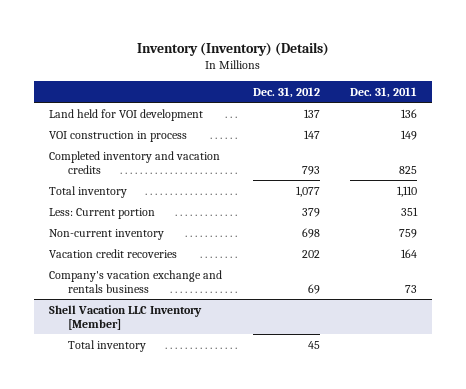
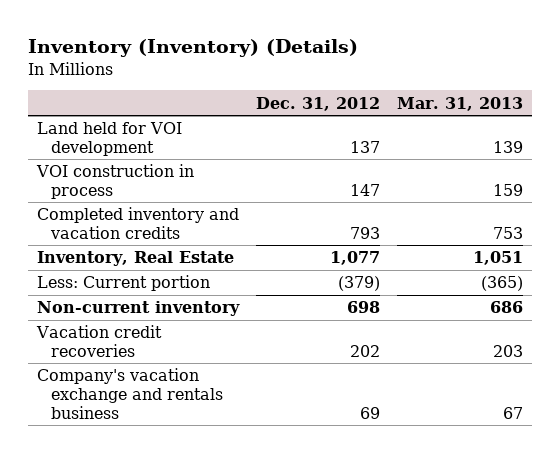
[350,86,418,98] Dec. 31, 2011 -> none
none -> [397,96,524,111] Mar. 31, 2013
[48,185,127,198] Total inventory -> [36,251,234,267] Inventory, Real Estate
[301,207,320,217] 379 -> [337,276,380,292] (379)
[48,304,202,330] Shell Vacation LLC Inventory [Member] -> none
[67,339,146,352] Total inventory -> none

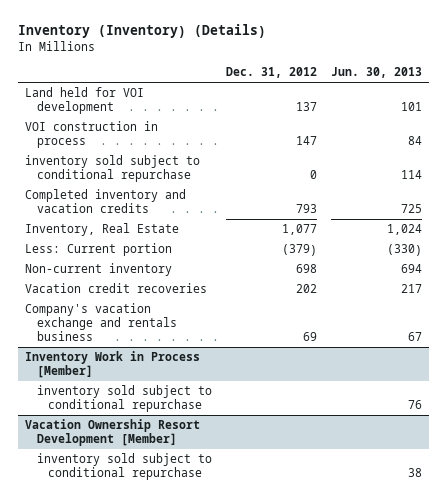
[397,96,524,111] Mar. 31, 2013 -> none
none -> [331,67,423,79] Jun. 30, 2013
none -> [24,155,200,183] inventory sold subject to conditional repurchase
none -> [24,351,200,379] Inventory Work in Process [Member]
none -> [36,385,212,413] inventory sold subject to conditional repurchase
none -> [24,419,200,447] Vacation Ownership Resort Development [Member]
none -> [36,453,212,481] inventory sold subject to conditional repurchase

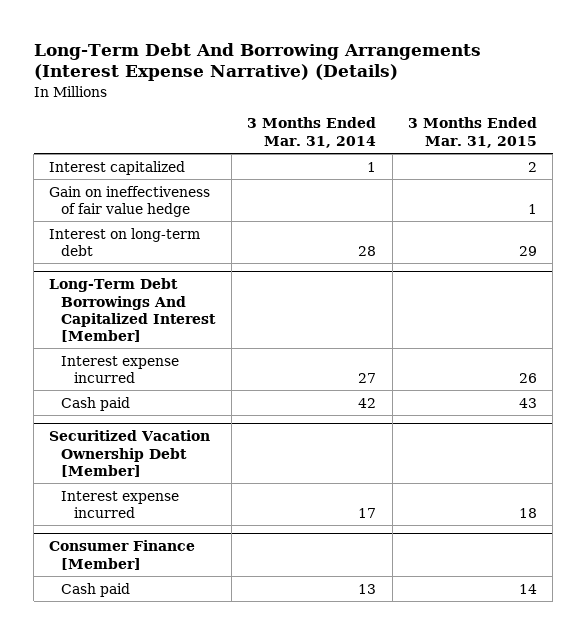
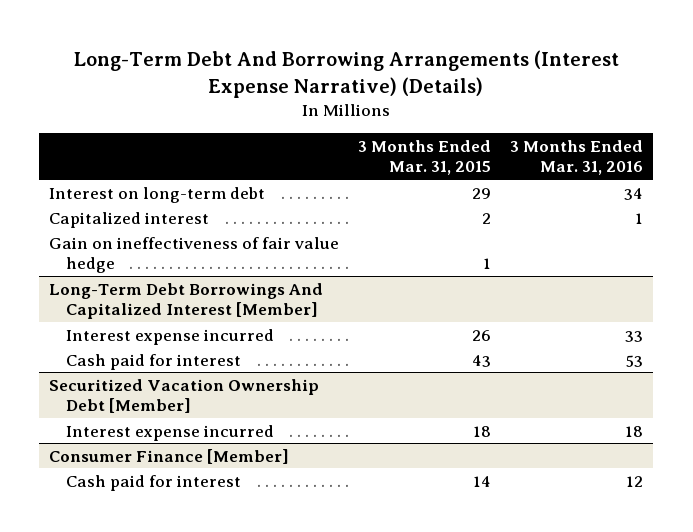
[247,117,377,148] 3 Months Ended Mar. 31, 2014 -> none
none -> [510,139,644,176] 3 Months Ended Mar. 31, 2016
[49,160,186,175] Interest capitalized -> none
none -> [49,211,210,228] Capitalized interest
[49,185,211,217] Gain on ineffectiveness of fair value hedge -> [49,236,340,274] Gain on ineffectiveness of fair value hedge
[61,396,131,411] Cash paid -> [65,353,241,370] Cash paid for interest
[61,582,131,597] Cash paid -> [65,474,241,491] Cash paid for interest

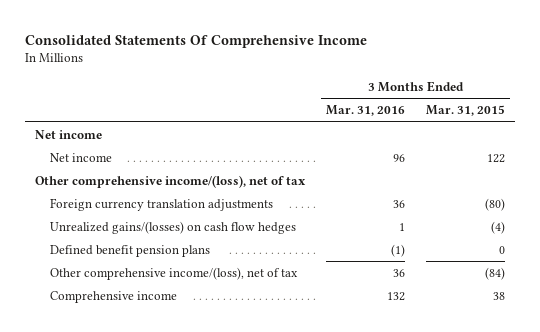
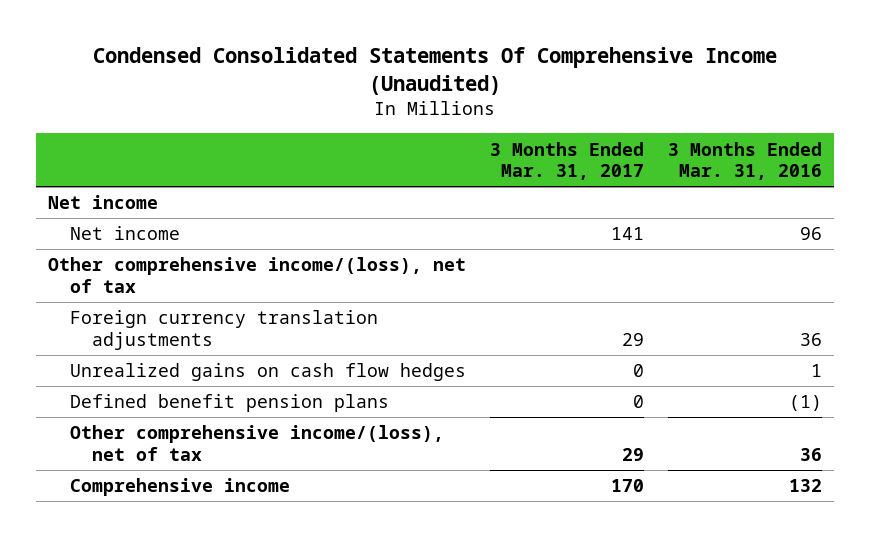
[24,34,367,48] Consolidated Statements Of Comprehensive Income -> [92,47,777,96] Condensed Consolidated Statements Of Comprehensive Income (Unaudited)
[425,105,505,117] Mar. 31, 2015 -> none
none -> [490,141,645,181] 3 Months Ended Mar. 31, 2017
[50,220,297,234] Unrealized gains/(losses) on cash flow hedges -> [69,363,466,382] Unrealized gains on cash flow hedges

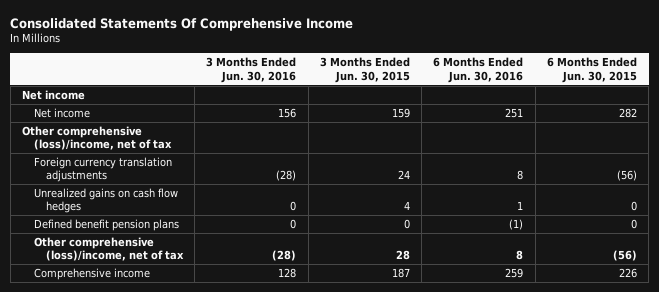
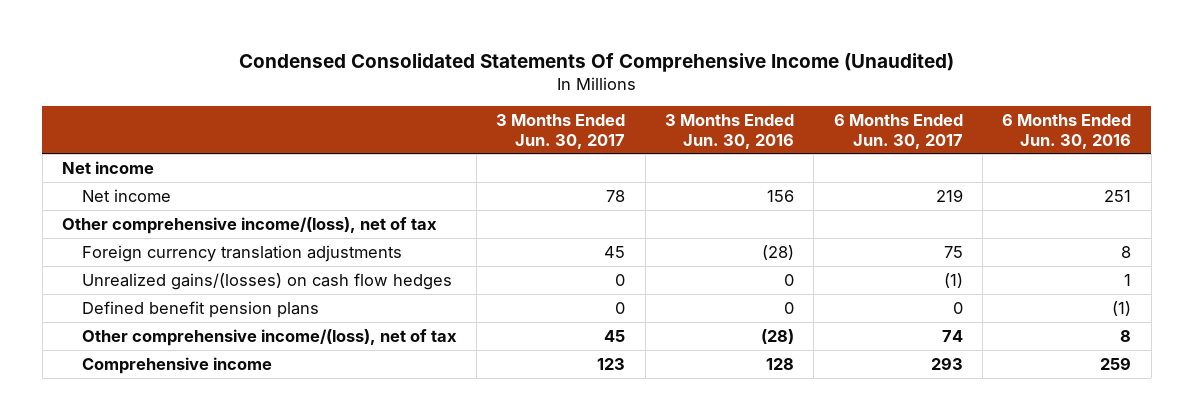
[10,17,354,31] Consolidated Statements Of Comprehensive Income -> [238,52,954,72] Condensed Consolidated Statements Of Comprehensive Income (Unaudited)
[319,57,410,83] 3 Months Ended Jun. 30, 2015 -> none
[546,57,637,83] 6 Months Ended Jun. 30, 2015 -> none
none -> [496,113,626,149] 3 Months Ended Jun. 30, 2017
none -> [833,113,963,149] 6 Months Ended Jun. 30, 2017
[22,126,173,151] Other comprehensive (loss)/income, net of tax -> [62,216,438,234] Other comprehensive income/(loss), net of tax
[34,188,179,214] Unrealized gains on cash flow hedges -> [81,272,452,290] Unrealized gains/(losses) on cash flow hedges
[34,237,184,262] Other comprehensive (loss)/income, net of tax -> [81,328,457,346] Other comprehensive income/(loss), net of tax

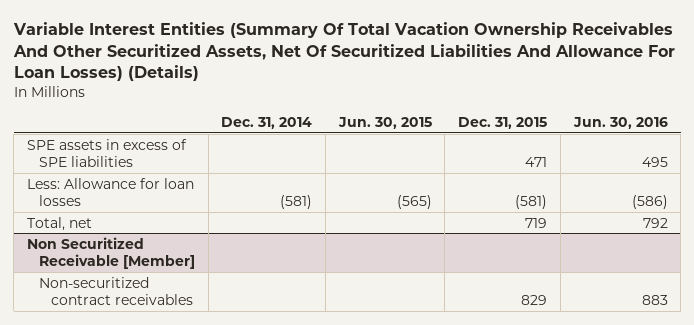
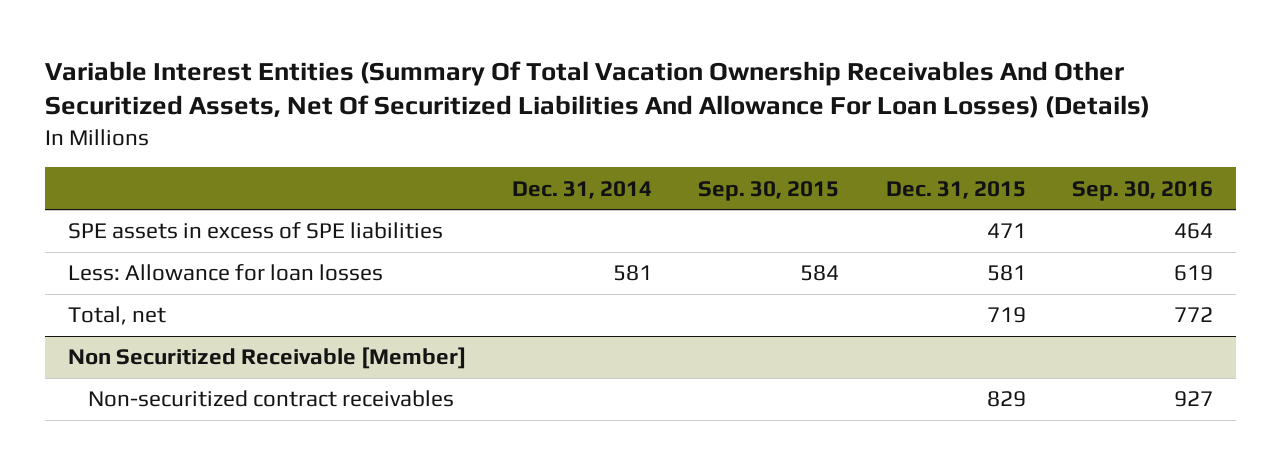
[337,116,432,129] Jun. 30, 2015 -> none
[572,116,668,129] Jun. 30, 2016 -> none
none -> [698,180,840,201] Sep. 30, 2015
none -> [1072,180,1214,201] Sep. 30, 2016
[280,195,313,210] (581) -> [613,265,653,282] 581
[515,195,548,210] (581) -> [986,265,1026,282] 581

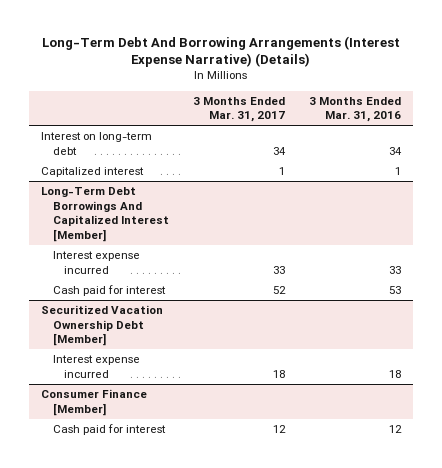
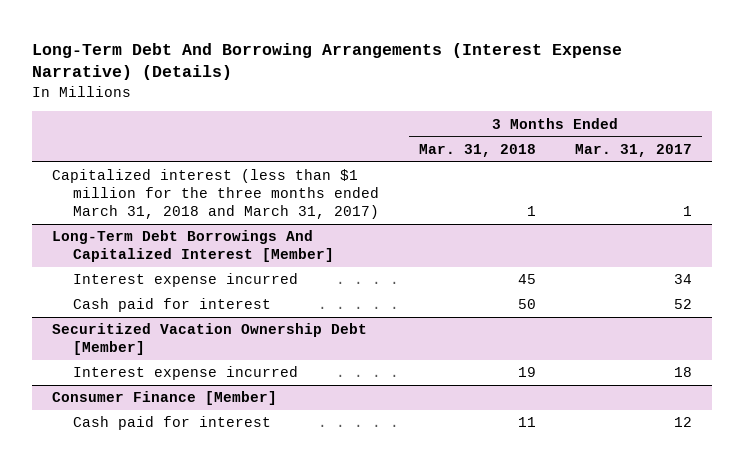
[309,96,402,123] 3 Months Ended Mar. 31, 2016 -> none
none -> [418,144,536,158] Mar. 31, 2018
[41,132,153,155] Interest on long-term debt -> none
[41,167,145,178] Capitalized interest -> [51,169,380,219] Capitalized interest (less than $1 million for the three months ended March 31, 2018 and March 31, 2017)
[272,265,285,274] 33 -> [673,274,692,285] 34

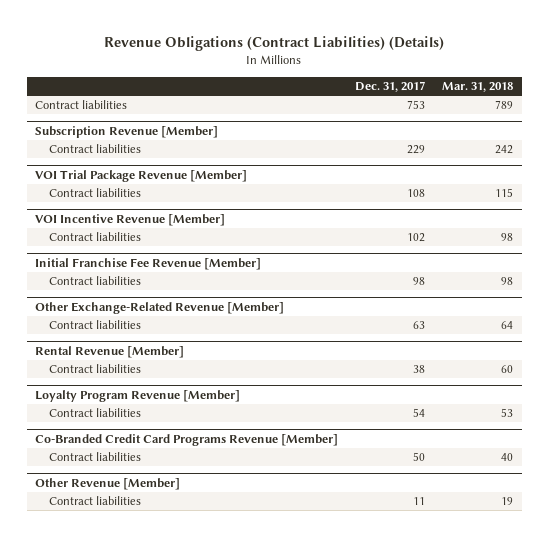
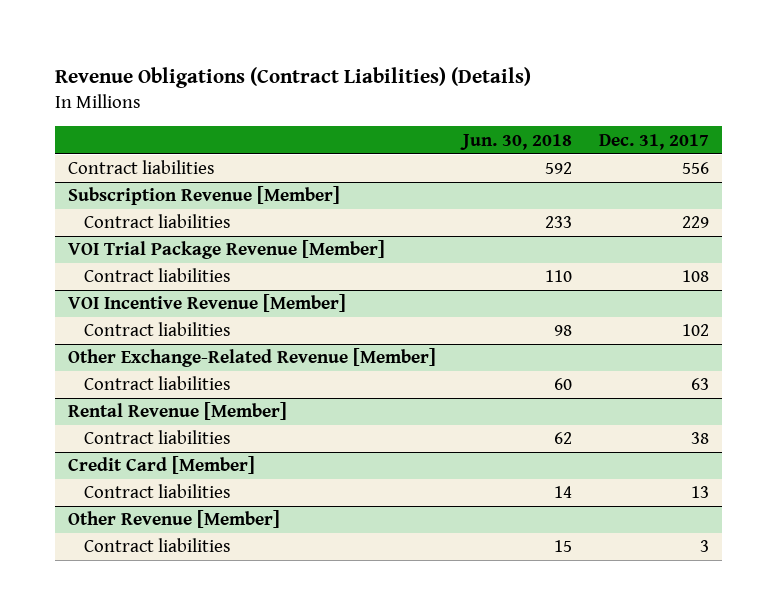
[442,82,514,93] Mar. 31, 2018 -> none
none -> [460,133,573,150] Jun. 30, 2018
[407,100,426,110] 753 -> [681,162,709,175] 556
[35,257,262,270] Initial Franchise Fee Revenue [Member] -> none
[48,276,141,286] Contract liabilities -> none
[35,389,241,402] Loyalty Program Revenue [Member] -> none
[35,433,339,446] Co-Branded Credit Card Programs Revenue [Member] -> none
[48,452,141,462] Contract liabilities -> none
none -> [68,456,256,475] Credit Card [Member]
[413,408,426,418] 54 -> [690,486,709,499] 13
[413,497,426,506] 11 -> [699,540,709,553] 3

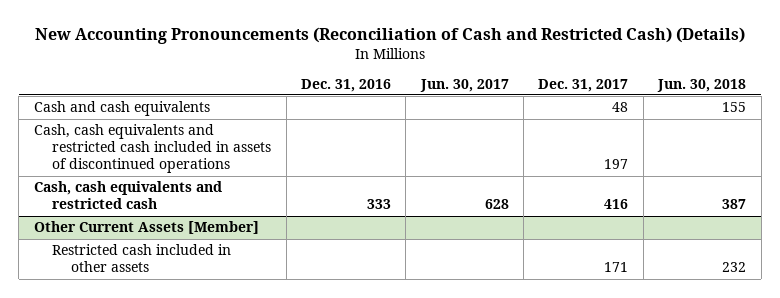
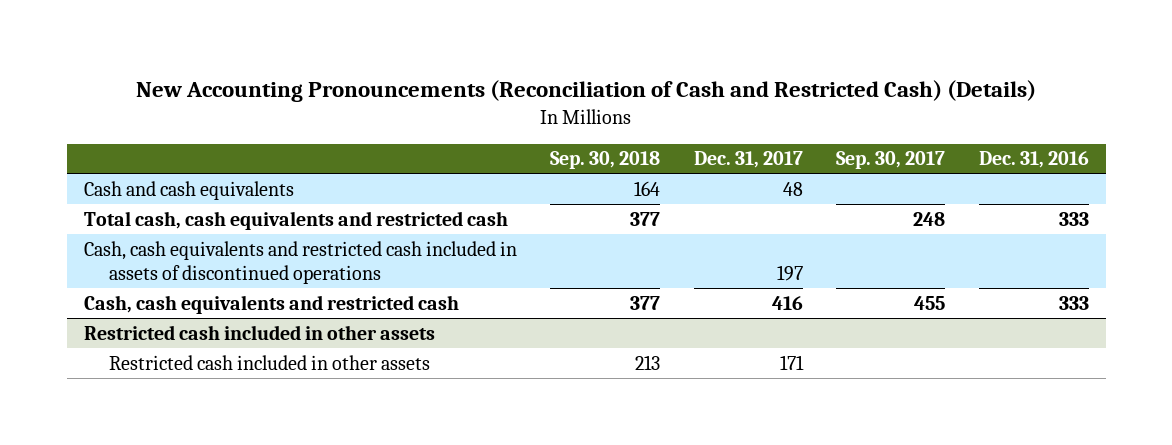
[419,78,509,92] Jun. 30, 2017 -> none
[657,78,747,92] Jun. 30, 2018 -> none
none -> [550,151,661,170] Sep. 30, 2018
none -> [836,151,946,170] Sep. 30, 2017
none -> [83,210,508,230] Total cash, cash equivalents and restricted cash
[33,221,259,235] Other Current Assets [Member] -> [83,324,435,340] Restricted cash included in other assets

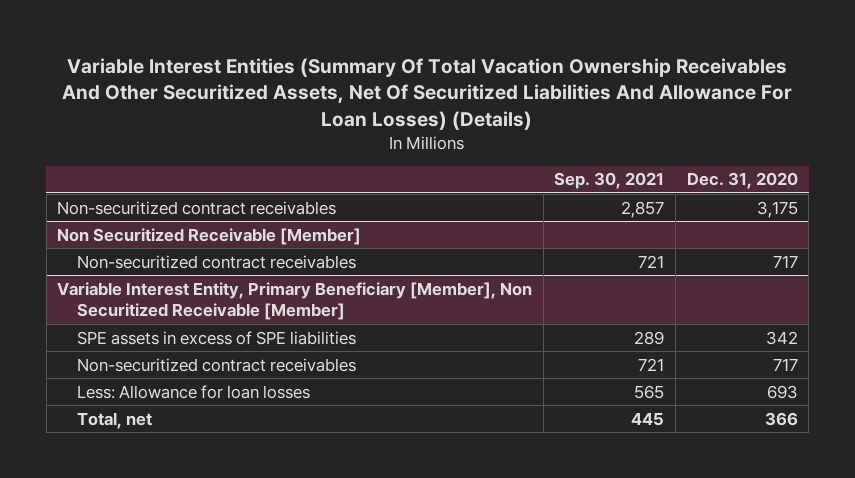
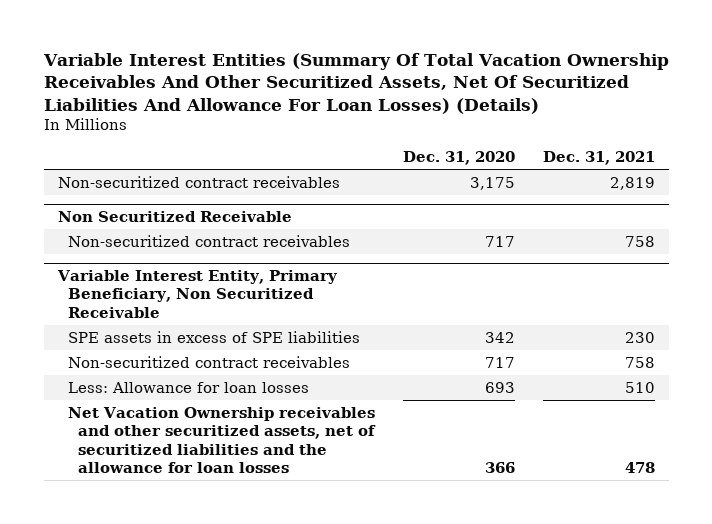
[554,172,665,190] Sep. 30, 2021 -> none
none -> [542,151,655,166] Dec. 31, 2021
[57,227,362,245] Non Securitized Receivable [Member] -> [57,210,292,222] Non Securitized Receivable
[57,281,533,321] Variable Interest Entity, Primary Beneficiary [Member], Non Securitized Receivable [Member] -> [56,269,338,319] Variable Interest Entity, Primary Beneficiary, Non Securitized Receivable
[76,411,152,429] Total, net -> [67,406,377,474] Net Vacation Ownership receivables and other securitized assets, net of securitized liabilities and the allowance for loan losses

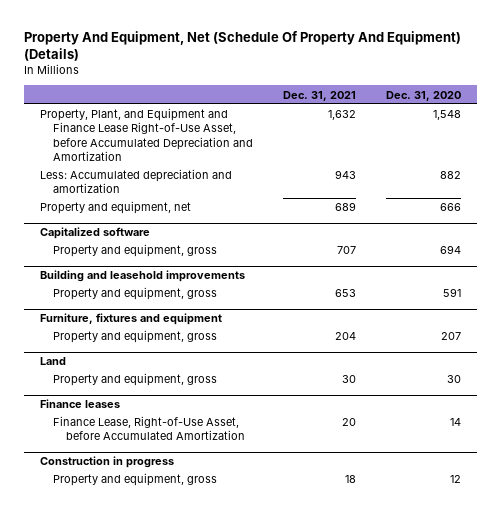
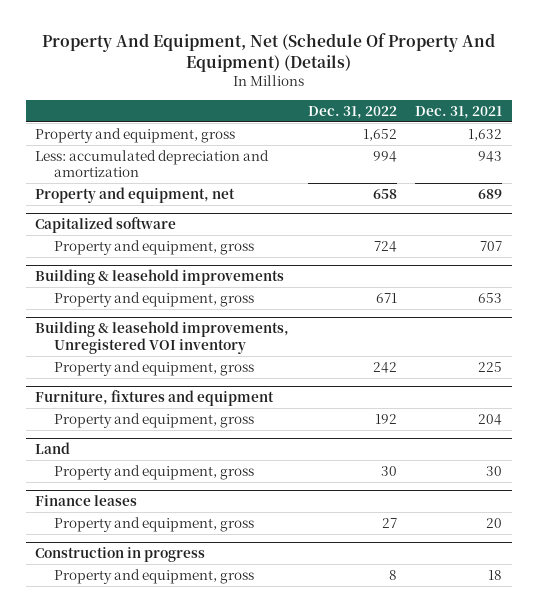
[386,90,462,101] Dec. 31, 2020 -> none
none -> [307,105,397,119] Dec. 31, 2022
[39,108,253,161] Property, Plant, and Equipment and Finance Lease Right-of-Use Asset, before Accumulated Depreciation and Amortization -> [35,127,236,143] Property and equipment, gross
[39,169,232,194] Less: Accumulated depreciation and amortization -> [35,149,270,178] Less: accumulated depreciation and amortization
[39,270,245,283] Building and leasehold improvements -> [35,269,285,286] Building & leasehold improvements
none -> [35,321,290,354] Building & leasehold improvements, Unregistered VOI inventory
none -> [53,360,254,376] Property and equipment, gross
[52,416,245,441] Finance Lease, Right-of-Use Asset, before Accumulated Amortization -> none
none -> [53,516,254,532] Property and equipment, gross

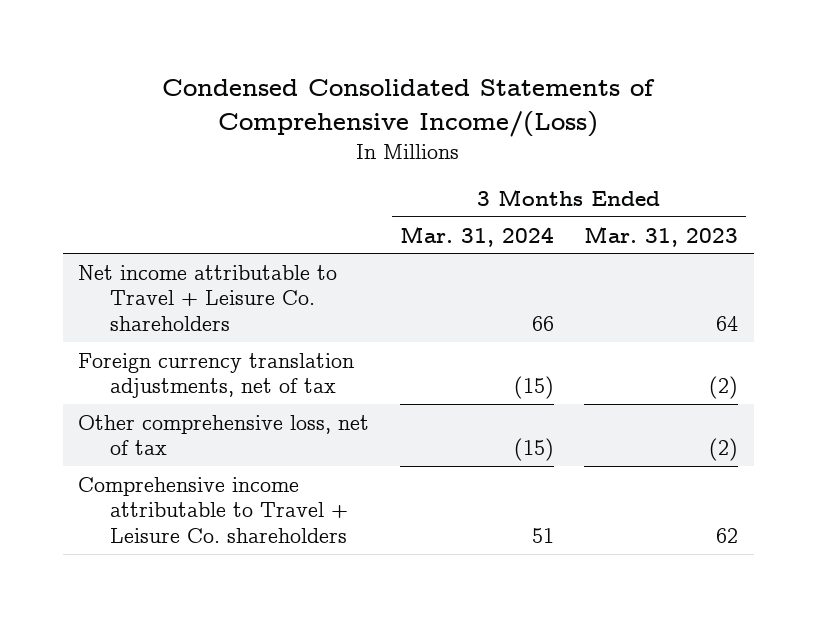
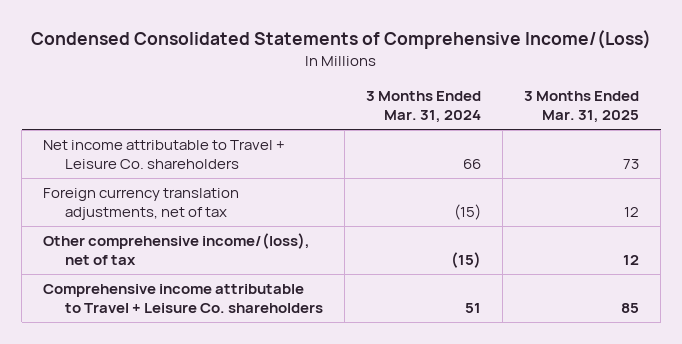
[584,225,739,247] Mar. 31, 2023 -> none
none -> [524,90,640,124] 3 Months Ended Mar. 31, 2025
[78,414,370,456] Other comprehensive loss, net of tax -> [43,233,311,266] Other comprehensive income/(loss), net of tax

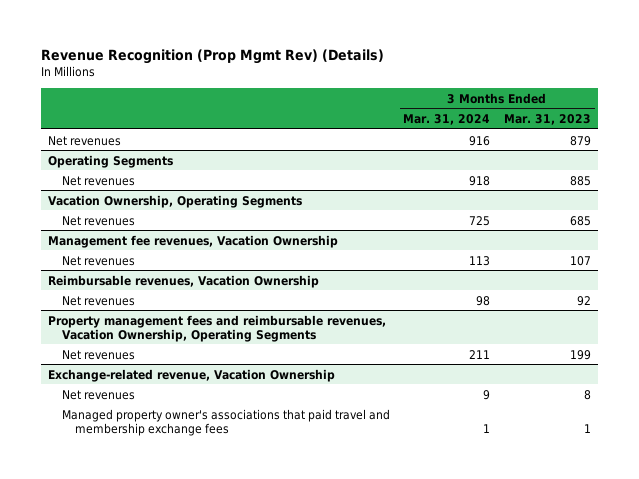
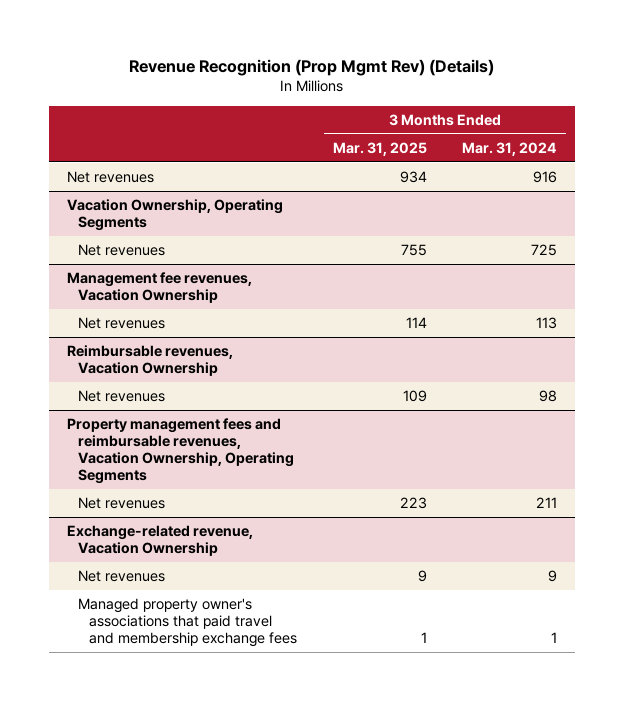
[504,114,592,126] Mar. 31, 2023 -> none
none -> [332,141,427,156] Mar. 31, 2025
[48,154,174,168] Operating Segments -> none
[61,175,135,186] Net revenues -> none

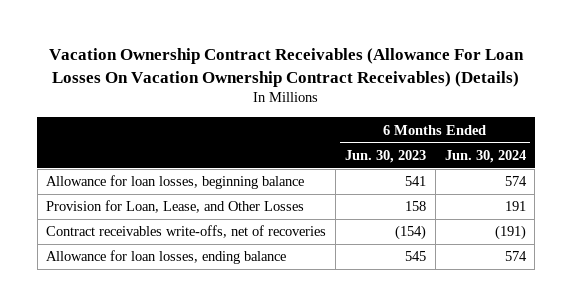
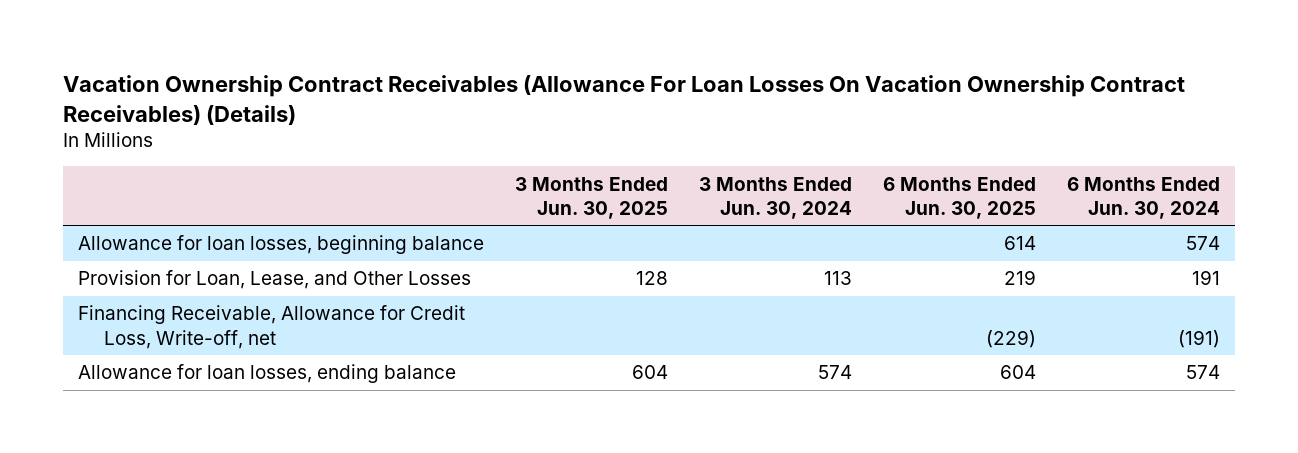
[344,149,426,163] Jun. 30, 2023 -> none
none -> [515,176,669,219] 3 Months Ended Jun. 30, 2025
none -> [699,176,853,219] 3 Months Ended Jun. 30, 2024
none -> [882,176,1036,219] 6 Months Ended Jun. 30, 2025
[46,225,327,239] Contract receivables write-offs, net of recoveries -> [78,305,466,349] Financing Receivable, Allowance for Credit Loss, Write-off, net

